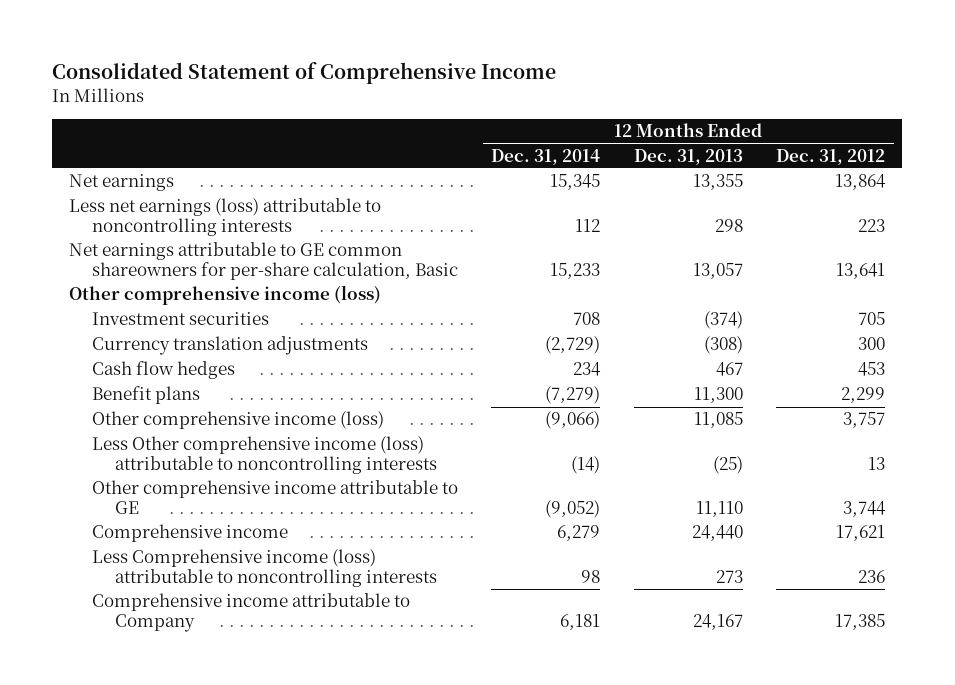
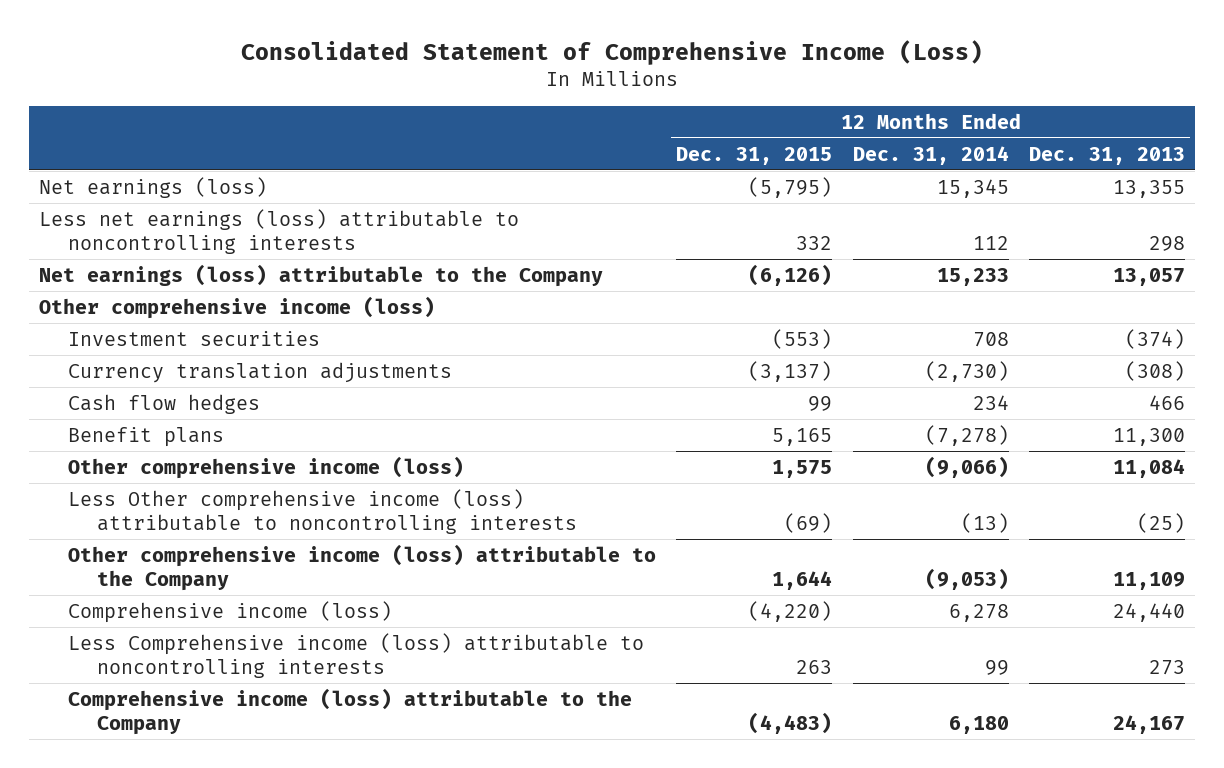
[52,61,557,84] Consolidated Statement of Comprehensive Income -> [241,39,984,65] Consolidated Statement of Comprehensive Income (Loss)
[776,148,886,165] Dec. 31, 2012 -> none
none -> [676,146,833,165] Dec. 31, 2015
[69,174,175,192] Net earnings -> [39,176,268,198] Net earnings (loss)
[69,242,458,281] Net earnings attributable to GE common shareowners for per-share calculation, Basic -> [39,263,604,287] Net earnings (loss) attributable to the Company
[545,336,601,355] (2,729) -> [924,360,1009,382] (2,730)
[715,362,743,377] 467 -> [1149,394,1186,410] 466
[545,386,601,405] (7,279) -> [924,424,1009,446] (7,278)
[693,412,743,429] 11,085 -> [1113,458,1186,478] 11,084
[571,456,601,475] (14) -> [960,513,1009,534] (13)
[91,480,458,515] Other comprehensive income attributable to GE -> [68,543,657,592] Other comprehensive income (loss) attributable to the Company
[545,500,601,519] (9,052) -> [924,568,1009,591] (9,053)
[695,501,743,518] 11,110 -> [1113,572,1186,591] 11,109
[91,524,288,543] Comprehensive income -> [68,600,393,623] Comprehensive income (loss)
[557,525,601,542] 6,279 -> [948,603,1009,622] 6,278
[581,570,601,584] 98 -> [984,660,1009,676] 99
[91,593,410,633] Comprehensive income attributable to Company -> [68,687,633,736] Comprehensive income (loss) attributable to the Company
[560,614,601,631] 6,181 -> [948,716,1009,735] 6,180

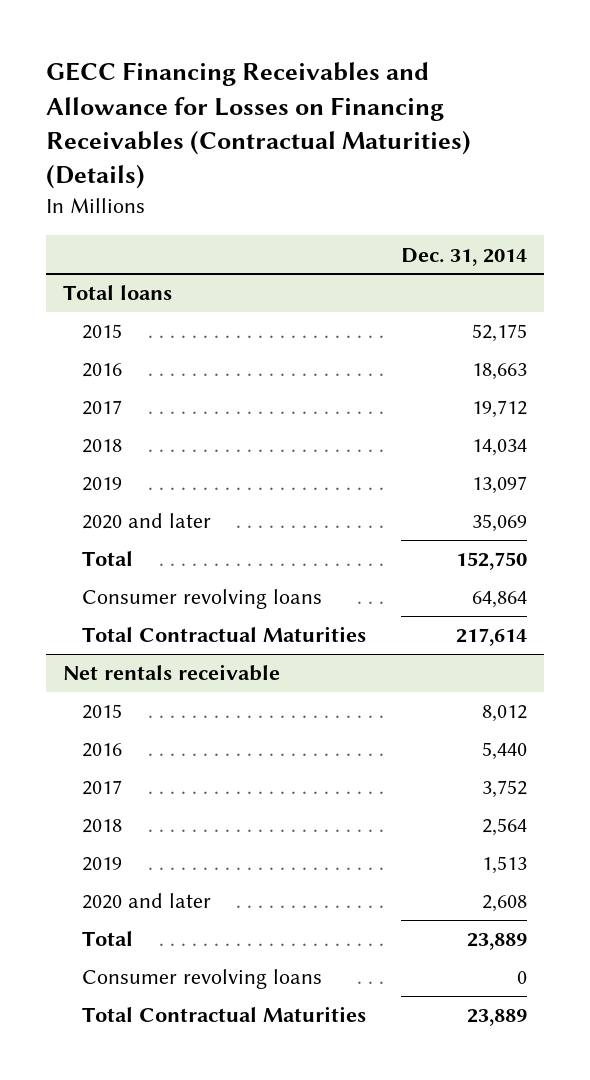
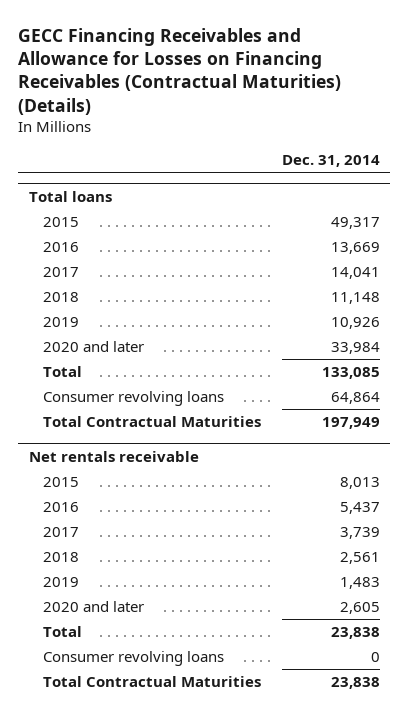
[471,324,527,343] 52,175 -> [330,217,380,230] 49,317
[471,363,527,381] 18,663 -> [330,242,380,255] 13,669
[471,400,527,419] 19,712 -> [330,267,380,280] 14,041
[471,439,527,457] 14,034 -> [330,292,380,305] 11,148
[471,476,527,495] 13,097 -> [330,317,380,330] 10,926
[471,514,527,533] 35,069 -> [330,342,380,355] 33,984
[455,552,527,571] 152,750 -> [321,367,380,380] 133,085
[455,628,527,647] 217,614 -> [321,417,380,430] 197,949
[481,705,527,723] 8,012 -> [339,477,380,490] 8,013
[481,742,527,761] 5,440 -> [339,502,380,515] 5,437
[481,780,527,799] 3,752 -> [339,527,380,540] 3,739
[481,818,527,837] 2,564 -> [339,552,380,565] 2,561
[481,856,527,875] 1,513 -> [339,577,380,590] 1,483
[481,895,527,913] 2,608 -> [339,602,380,615] 2,605
[466,933,527,951] 23,889 -> [330,627,380,640] 23,838
[466,1009,527,1027] 23,889 -> [330,677,380,690] 23,838

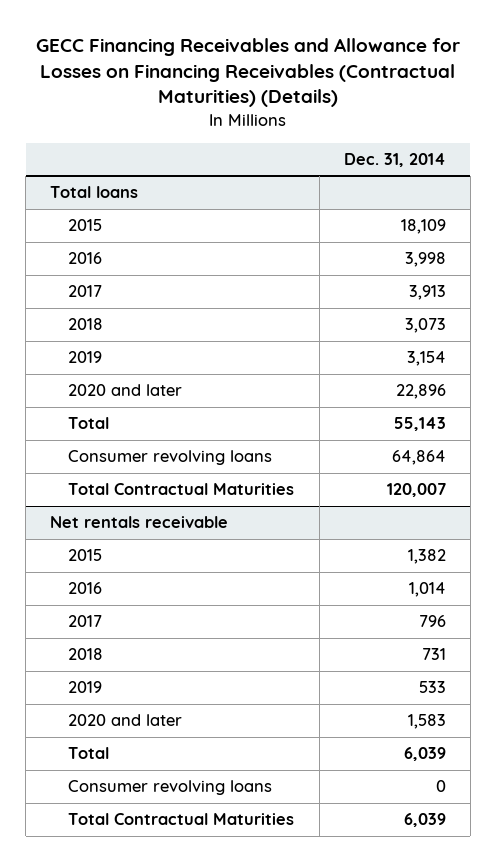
[330,217,380,230] 49,317 -> [400,219,446,235] 18,109
[330,242,380,255] 13,669 -> [404,252,446,268] 3,998
[330,267,380,280] 14,041 -> [408,285,446,301] 3,913
[330,292,380,305] 11,148 -> [404,318,446,334] 3,073
[330,317,380,330] 10,926 -> [406,351,446,367] 3,154
[330,342,380,355] 33,984 -> [395,384,446,400] 22,896
[321,367,380,380] 133,085 -> [393,417,446,432] 55,143
[321,417,380,430] 197,949 -> [386,483,446,498] 120,007
[339,477,380,490] 8,013 -> [407,549,446,565] 1,382
[339,502,380,515] 5,437 -> [408,582,446,598] 1,014
[339,527,380,540] 3,739 -> [418,615,446,628] 796
[339,552,380,565] 2,561 -> [421,648,446,661] 731
[339,577,380,590] 1,483 -> [418,681,446,694] 533
[339,602,380,615] 2,605 -> [407,714,446,730] 1,583
[330,627,380,640] 23,838 -> [403,747,446,762] 6,039
[330,677,380,690] 23,838 -> [403,813,446,828] 6,039

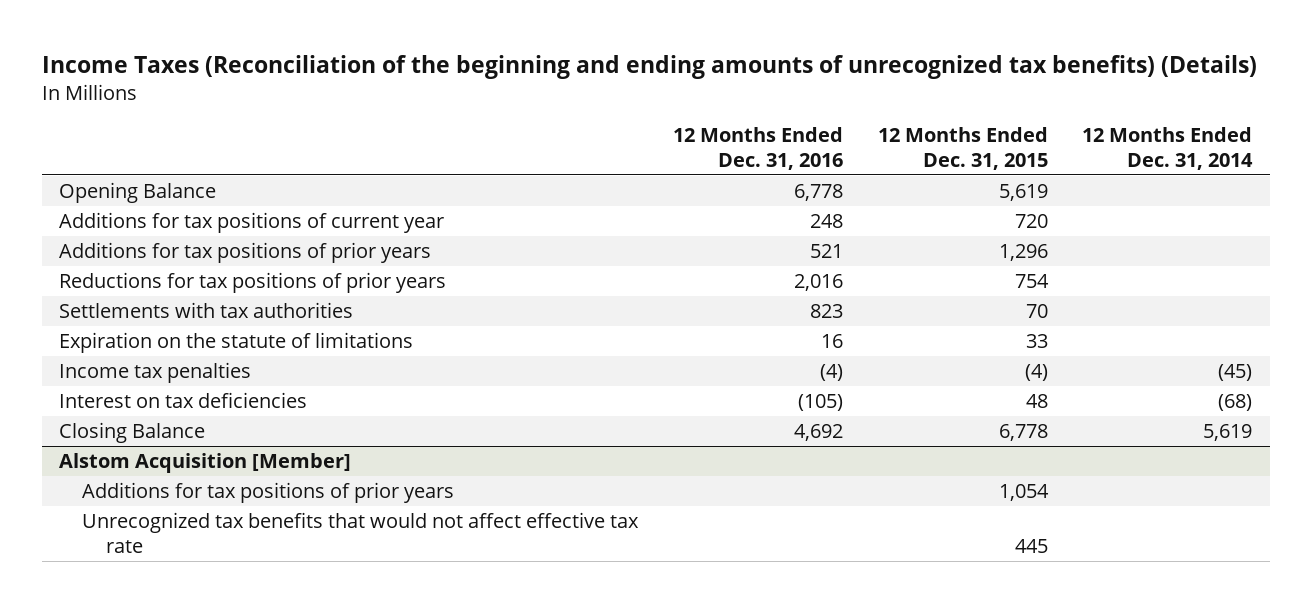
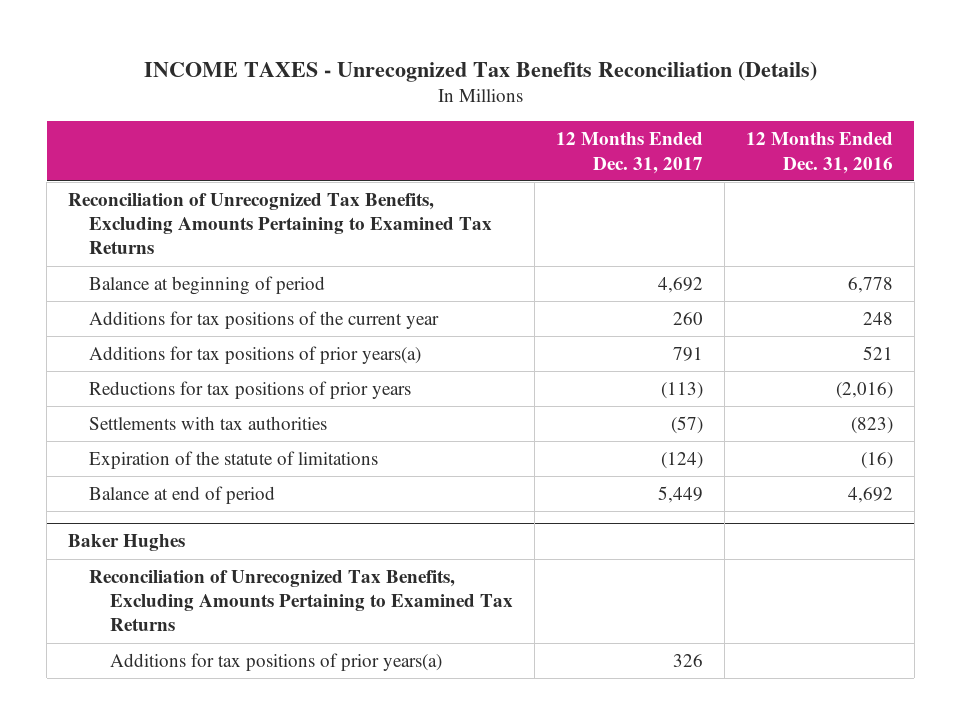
[41,54,1257,79] Income Taxes (Reconciliation of the beginning and ending amounts of unrecognized tax benefits) (Details) -> [143,60,817,82] INCOME TAXES - Unrecognized Tax Benefits Reconciliation (Details)
[877,127,1048,170] 12 Months Ended Dec. 31, 2015 -> none
[1082,127,1254,170] 12 Months Ended Dec. 31, 2014 -> none
none -> [555,132,703,174] 12 Months Ended Dec. 31, 2017
[59,362,252,384] Income tax penalties -> none
[59,392,308,409] Interest on tax deficiencies -> none
[59,453,352,474] Alstom Acquisition [Member] -> none
[82,512,640,554] Unrecognized tax benefits that would not affect effective tax rate -> none
none -> [68,193,493,255] Reconciliation of Unrecognized Tax Benefits, Excluding Amounts Pertaining to Examined Tax Returns
[59,182,217,204] Opening Balance -> [89,276,326,296] Balance at beginning of period
[59,212,445,234] Additions for tax positions of current year -> [89,311,440,330] Additions for tax positions of the current year
[59,242,432,264] Additions for tax positions of prior years -> [89,346,422,365] Additions for tax positions of prior years(a)
[793,274,843,292] 2,016 -> [835,382,893,400] (2,016)
[809,304,843,319] 823 -> [850,417,893,435] (823)
[59,332,414,354] Expiration on the statute of limitations -> [89,451,379,470] Expiration of the statute of limitations
[820,334,843,349] 16 -> [860,452,893,470] (16)
[59,422,206,444] Closing Balance -> [89,486,276,505] Balance at end of period
none -> [68,534,186,552] Baker Hughes
none -> [89,570,513,632] Reconciliation of Unrecognized Tax Benefits, Excluding Amounts Pertaining to Examined Tax Returns
[82,482,455,504] Additions for tax positions of prior years -> [109,653,442,672] Additions for tax positions of prior years(a)

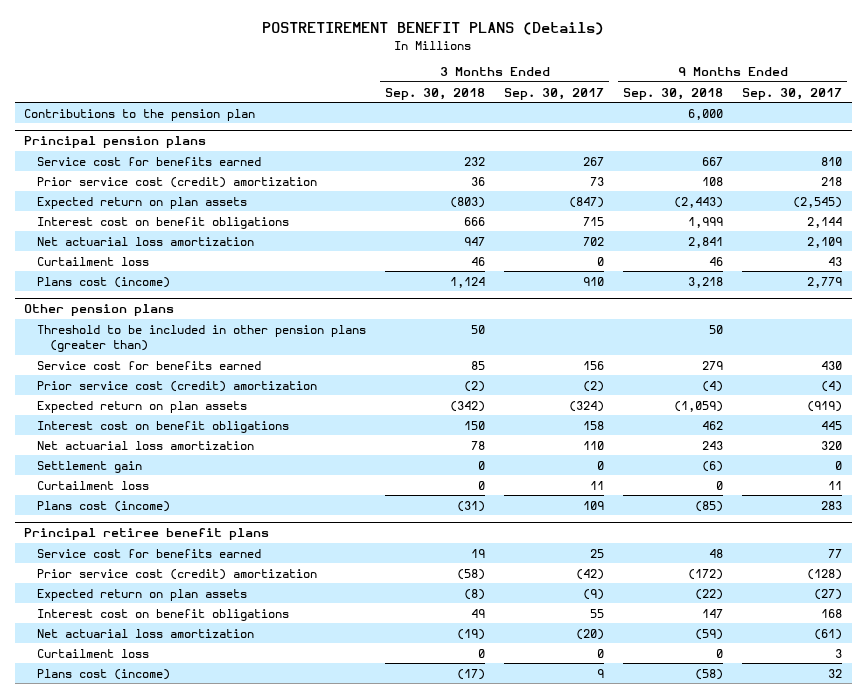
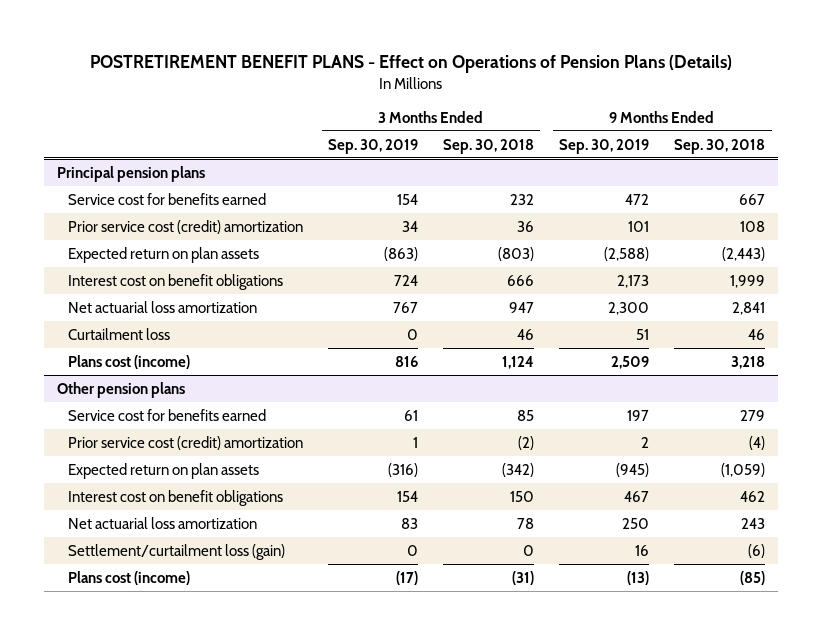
[262,22,605,36] POSTRETIREMENT BENEFIT PLANS (Details) -> [90,55,733,74] POSTRETIREMENT BENEFIT PLANS - Effect on Operations of Pension Plans (Details)
[504,87,605,100] Sep. 30, 2017 -> none
[742,87,843,100] Sep. 30, 2017 -> none
none -> [328,138,419,154] Sep. 30, 2019
none -> [559,138,650,154] Sep. 30, 2019
[24,108,256,121] Contributions to the pension plan -> none
[37,324,367,352] Threshold to be included in other pension plans (greater than) -> none
[37,480,150,490] Curtailment loss -> none
[37,460,143,473] Settlement gain -> [68,543,286,560] Settlement/curtailment loss (gain)
[24,528,270,541] Principal retiree benefit plans -> none
[37,548,262,558] Service cost for benefits earned -> none
[37,568,318,580] Prior service cost (credit) amortization -> none
[37,588,248,601] Expected return on plan assets -> none
[37,608,290,621] Interest cost on benefit obligations -> none
[37,628,255,638] Net actuarial loss amortization -> none
[37,648,150,658] Curtailment loss -> none
[37,668,171,680] Plans cost (income) -> none

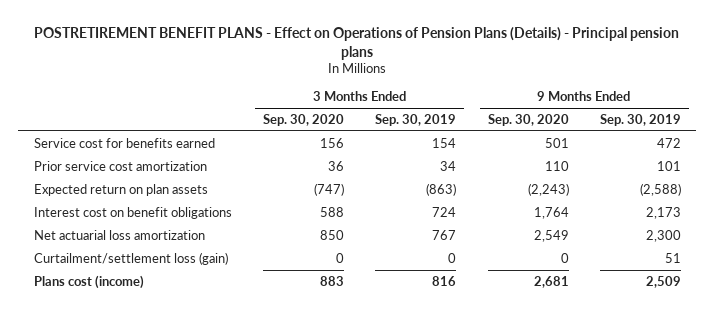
[90,55,733,74] POSTRETIREMENT BENEFIT PLANS - Effect on Operations of Pension Plans (Details) -> [34,26,680,60] POSTRETIREMENT BENEFIT PLANS - Effect on Operations of Pension Plans (Details) - Principal pension plans
[443,138,535,154] Sep. 30, 2018 -> none
[674,138,766,154] Sep. 30, 2018 -> none
none -> [263,113,345,126] Sep. 30, 2020
none -> [487,113,569,126] Sep. 30, 2020
[56,165,205,182] Principal pension plans -> none
[68,219,304,234] Prior service cost (credit) amortization -> [34,160,208,171] Prior service cost amortization
[68,327,171,340] Curtailment loss -> [34,251,229,265] Curtailment/settlement loss (gain)
[56,381,185,398] Other pension plans -> none
[68,408,267,421] Service cost for benefits earned -> none
[68,435,304,450] Prior service cost (credit) amortization -> none
[68,462,260,479] Expected return on plan assets -> none
[68,489,284,506] Interest cost on benefit obligations -> none
[68,516,258,529] Net actuarial loss amortization -> none
[68,543,286,560] Settlement/curtailment loss (gain) -> none
[68,570,191,585] Plans cost (income) -> none

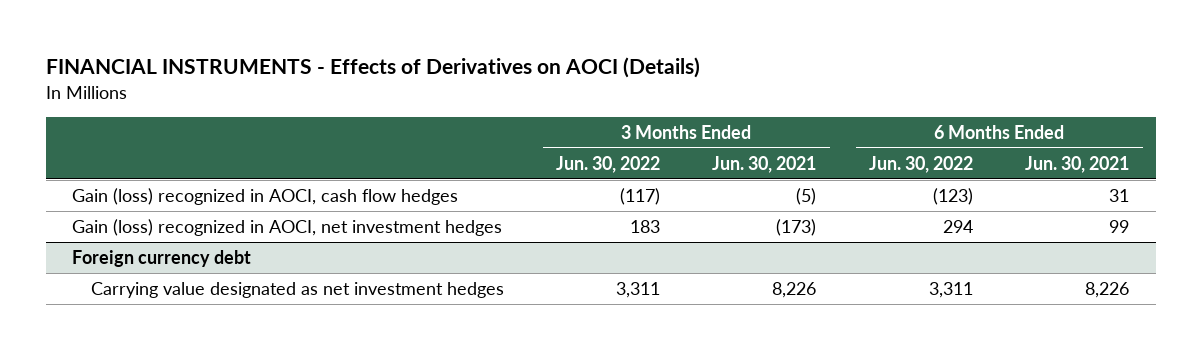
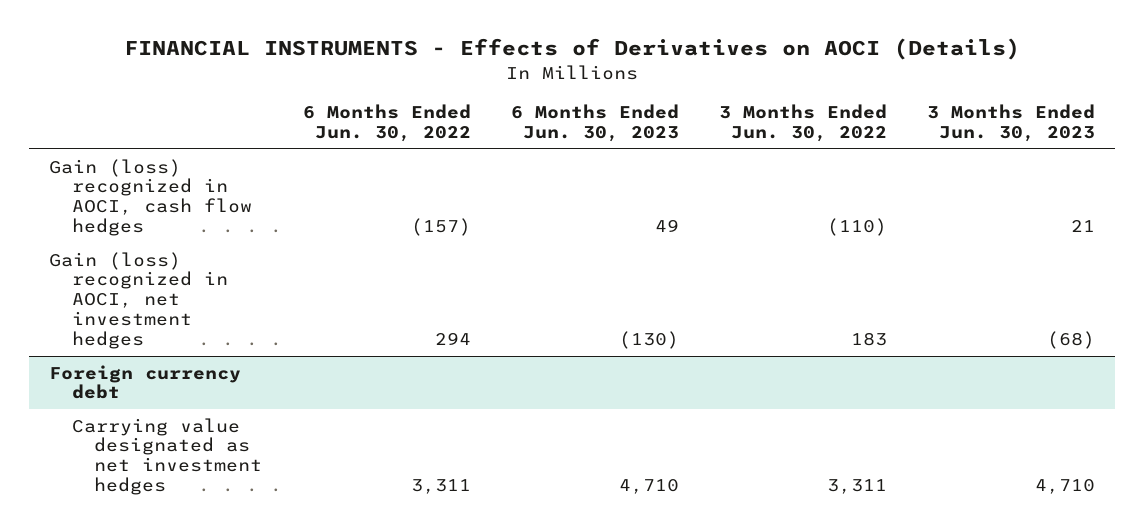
[712,155,817,173] Jun. 30, 2021 -> none
[1025,155,1130,173] Jun. 30, 2021 -> none
none -> [510,104,679,143] 6 Months Ended Jun. 30, 2023
none -> [926,104,1095,143] 3 Months Ended Jun. 30, 2023
[620,188,661,206] (117) -> [826,218,887,237] (110)
[932,188,973,206] (123) -> [410,218,471,237] (157)

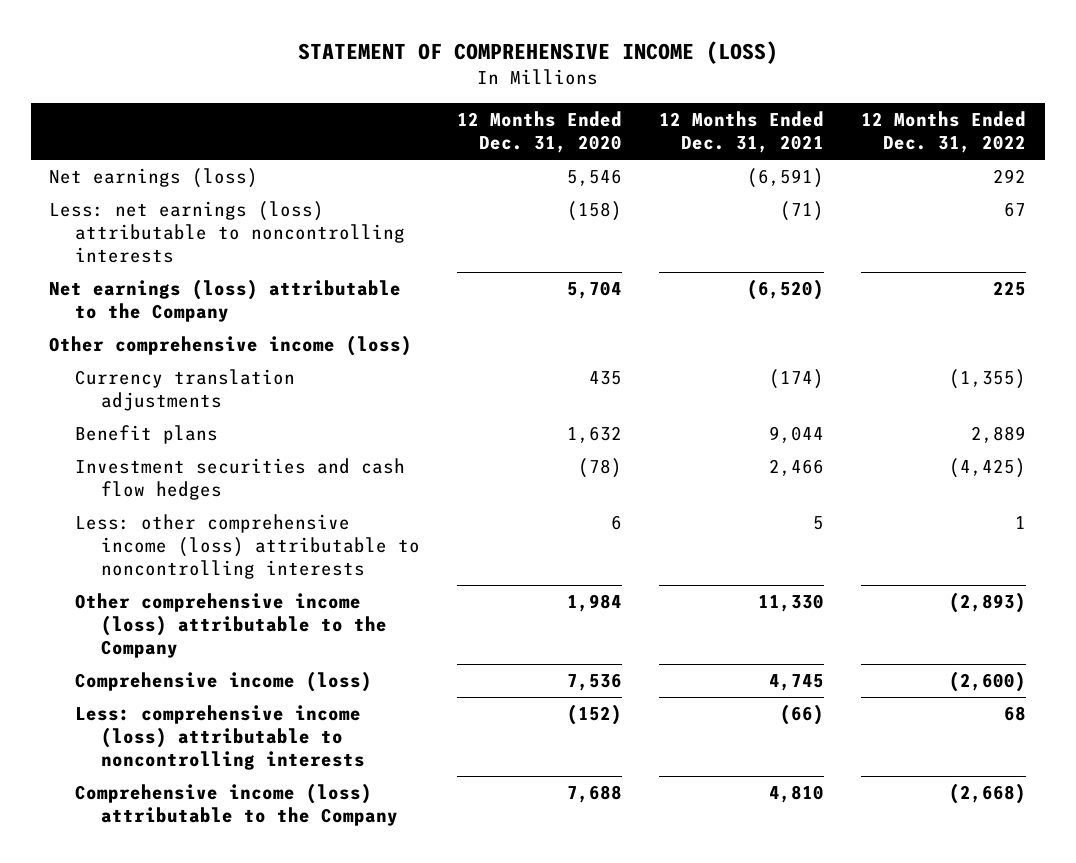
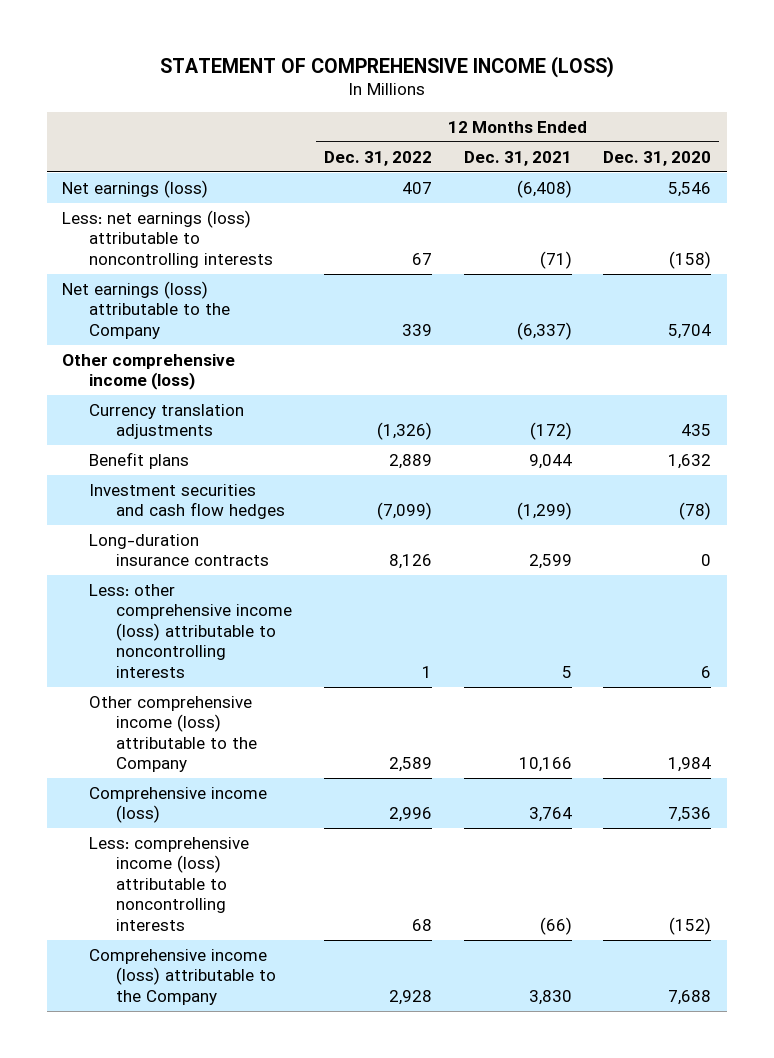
[747,168,825,189] (6,591) -> [516,179,572,198] (6,408)
[993,169,1027,184] 292 -> [401,181,432,194] 407
[747,279,825,301] (6,520) -> [516,321,572,340] (6,337)
[993,281,1027,297] 225 -> [401,323,432,336] 339
[769,369,825,390] (174) -> [529,422,572,441] (172)
[949,369,1027,390] (1,355) -> [376,422,432,441] (1,326)
[769,459,825,477] 2,466 -> [516,502,572,521] (1,299)
[949,458,1027,479] (4,425) -> [376,502,432,521] (7,099)
none -> [89,533,269,567] Long-duration insurance contracts
[758,594,825,613] 11,330 -> [518,757,572,773] 10,166
[949,592,1027,614] (2,893) -> [388,757,432,773] 2,589
[769,674,825,692] 4,745 -> [528,807,572,823] 3,764
[949,671,1027,693] (2,600) -> [388,807,432,823] 2,996
[769,785,825,804] 4,810 -> [528,989,572,1005] 3,830
[949,783,1027,805] (2,668) -> [388,989,432,1005] 2,928

